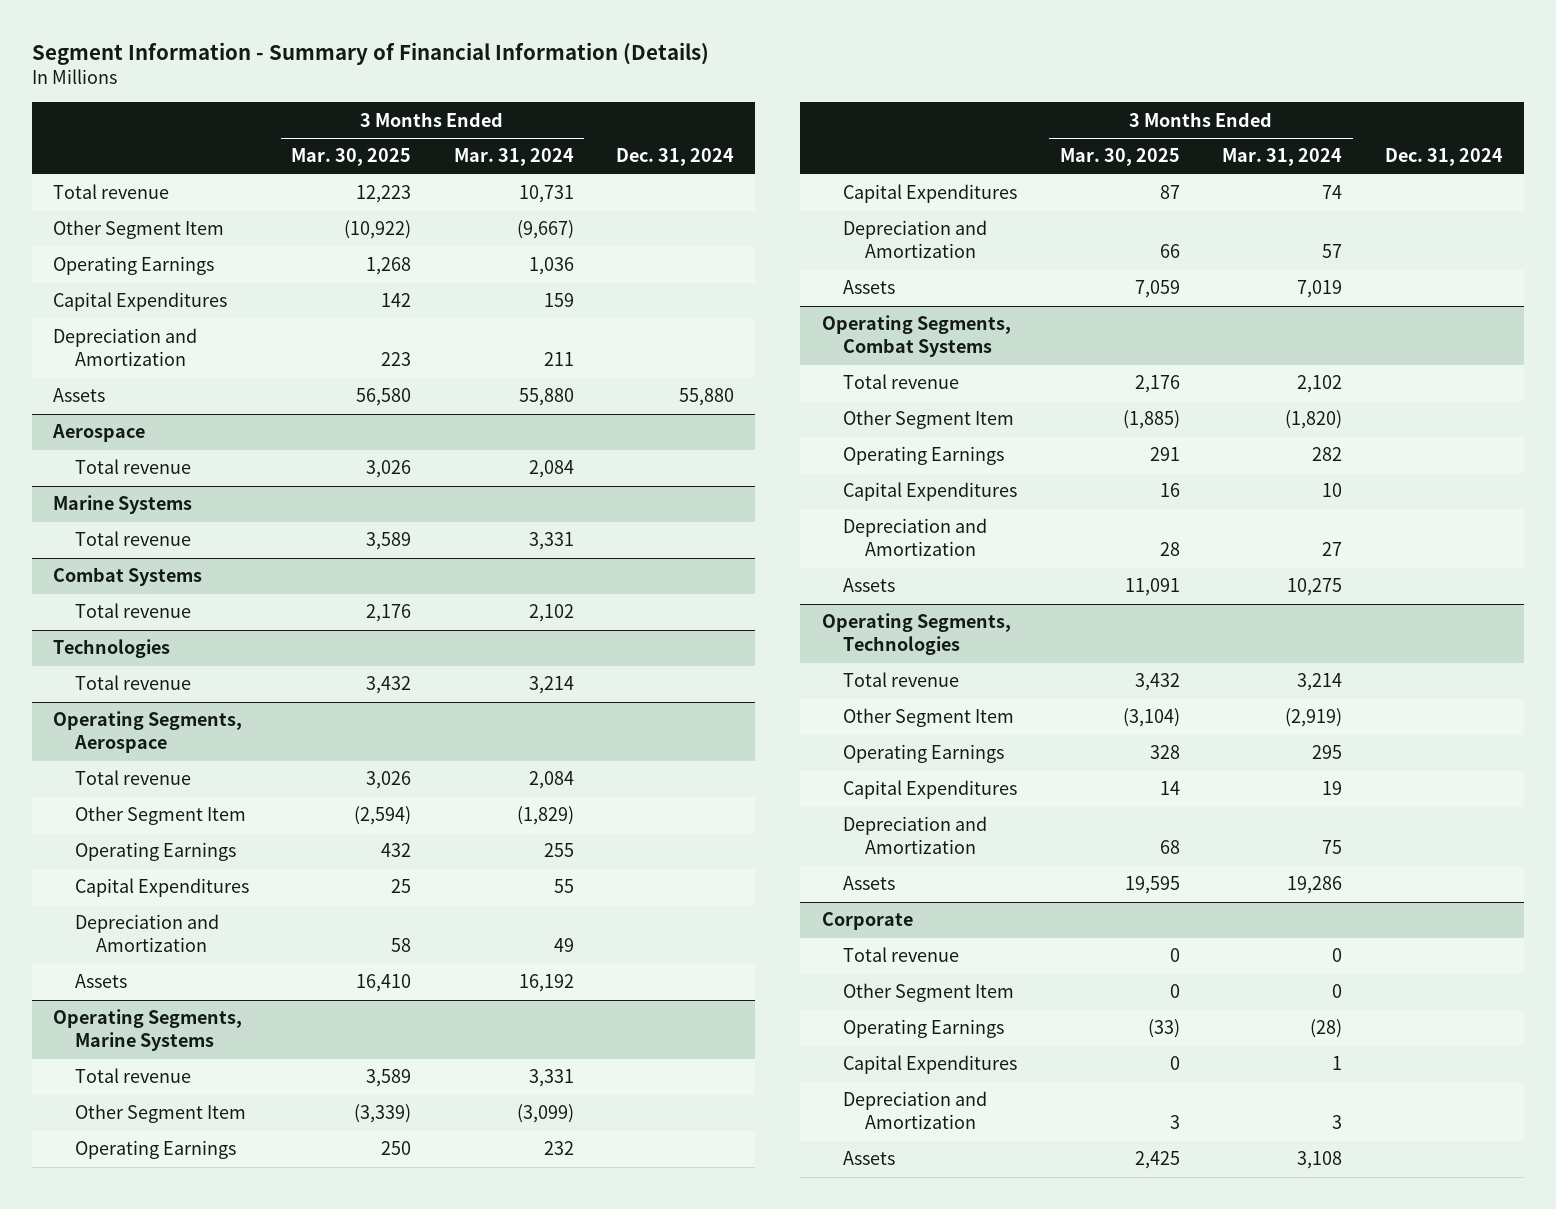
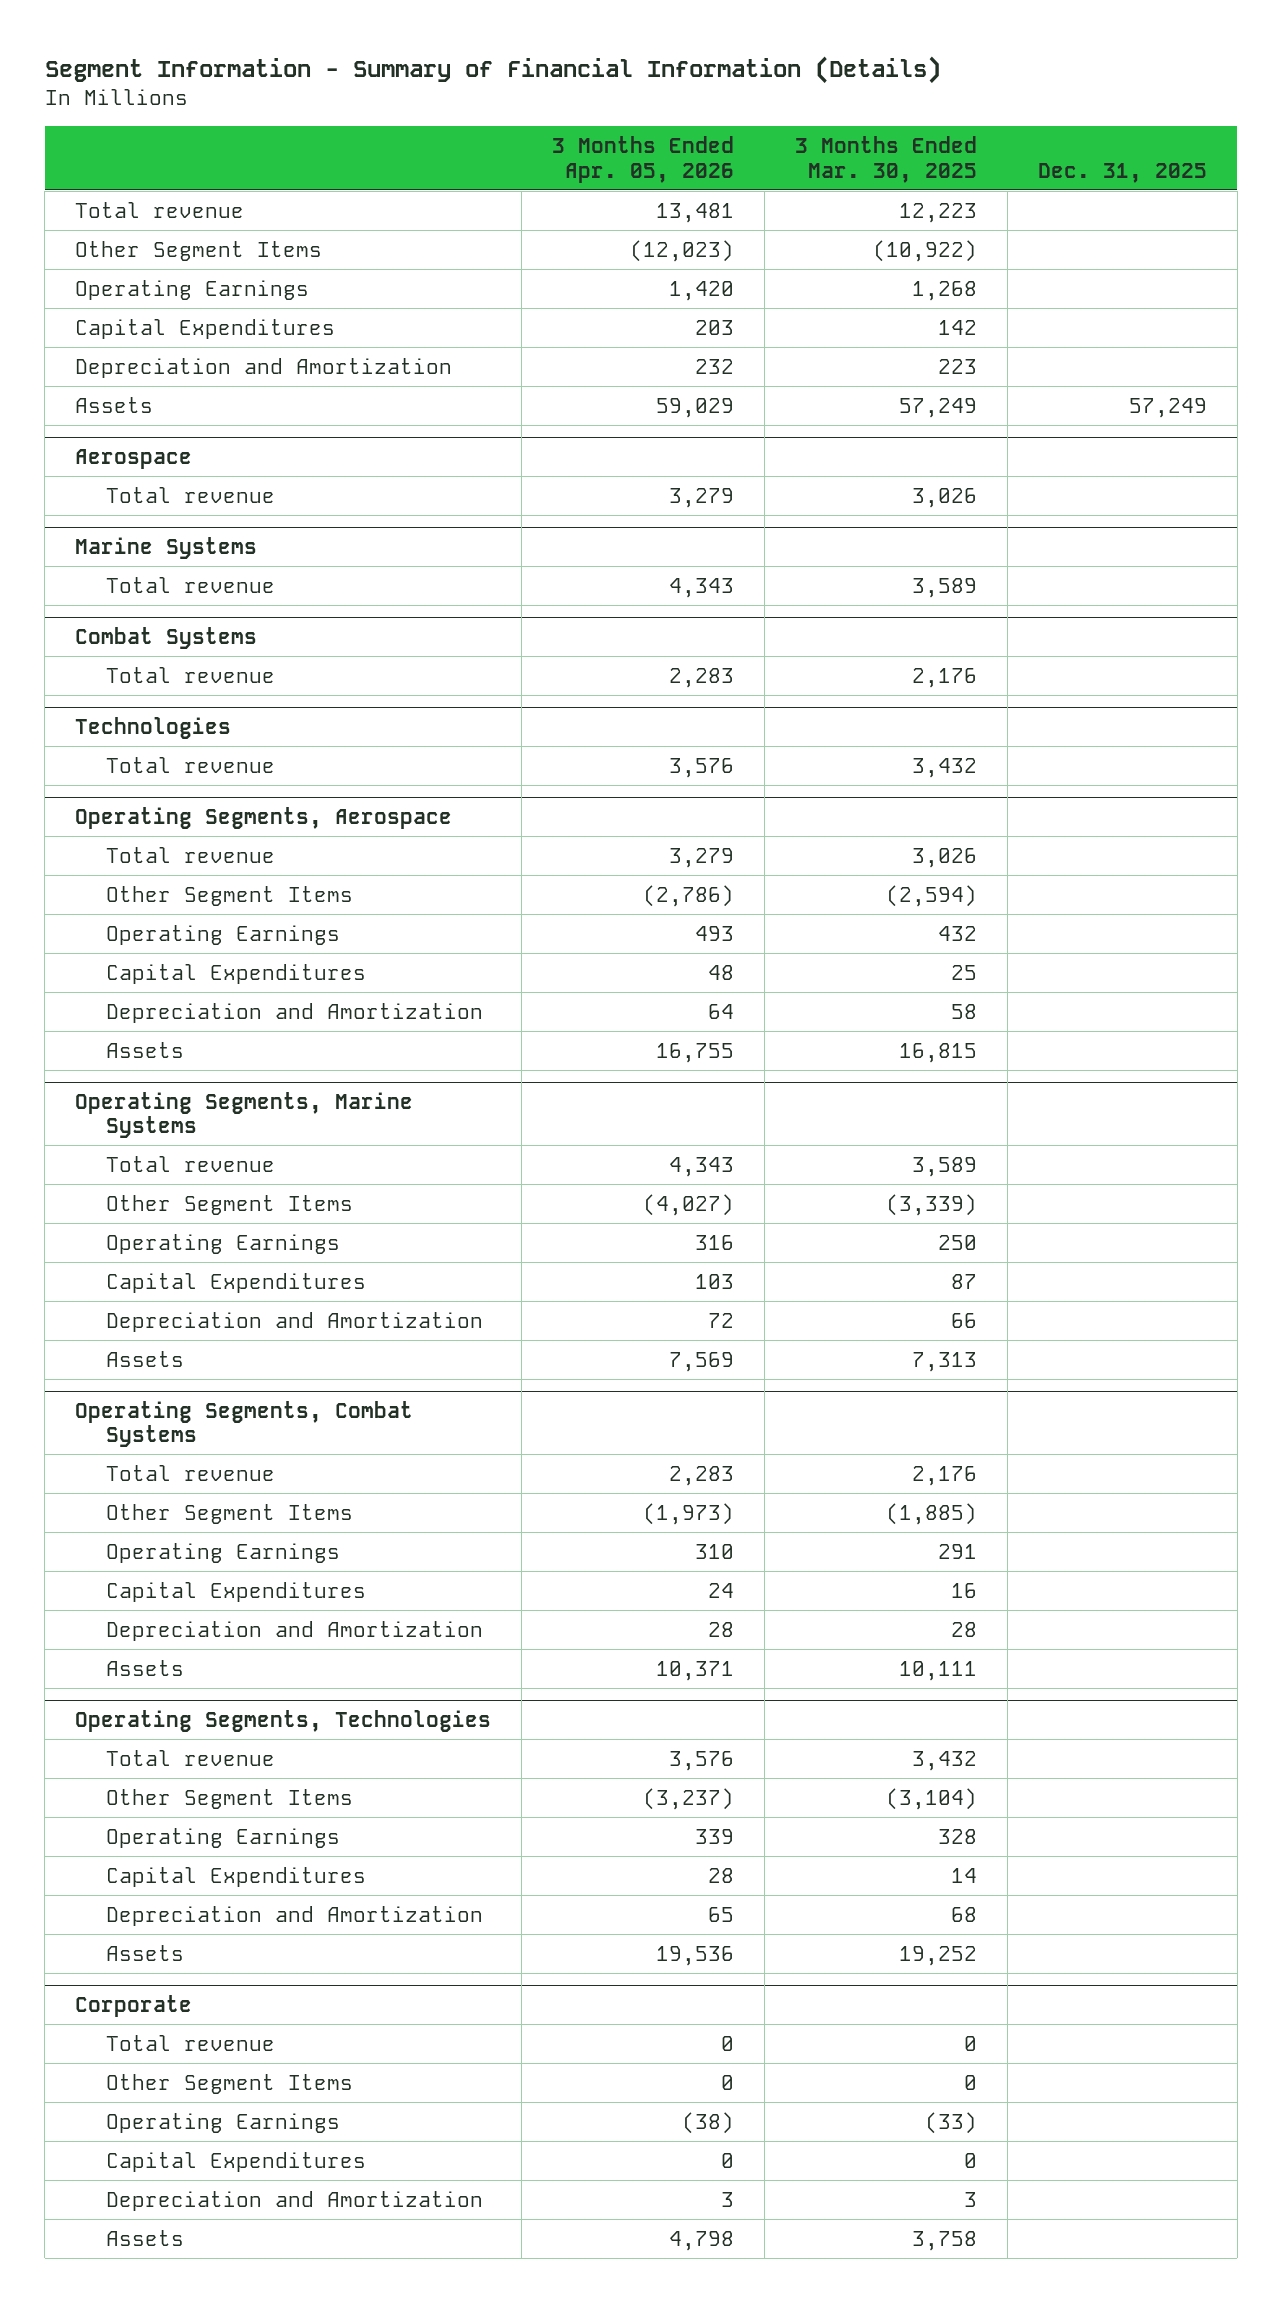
[453,148,574,167] Mar. 31, 2024 -> none
[616,148,735,167] Dec. 31, 2024 -> none
none -> [552,136,735,183] 3 Months Ended Apr. 05, 2026
none -> [1037,162,1207,183] Dec. 31, 2025
[53,220,225,240] Other Segment Item -> [75,240,323,261] Other Segment Items
[356,388,412,407] 56,580 -> [899,397,978,418] 57,249
[74,806,246,826] Other Segment Item -> [106,885,354,906] Other Segment Items
[356,974,412,993] 16,410 -> [899,1042,978,1063] 16,815
[74,1104,246,1124] Other Segment Item -> [106,1194,354,1215] Other Segment Items
[1134,280,1180,299] 7,059 -> [912,1351,978,1372] 7,313
[843,410,1015,430] Other Segment Item -> [106,1503,354,1524] Other Segment Items
[1124,578,1180,597] 11,091 -> [899,1660,978,1681] 10,111
[843,708,1015,728] Other Segment Item -> [106,1788,354,1809] Other Segment Items
[1124,876,1180,895] 19,595 -> [899,1945,978,1966] 19,252
[843,983,1015,1003] Other Segment Item -> [106,2073,354,2094] Other Segment Items
[1134,1151,1180,1170] 2,425 -> [912,2230,978,2251] 3,758

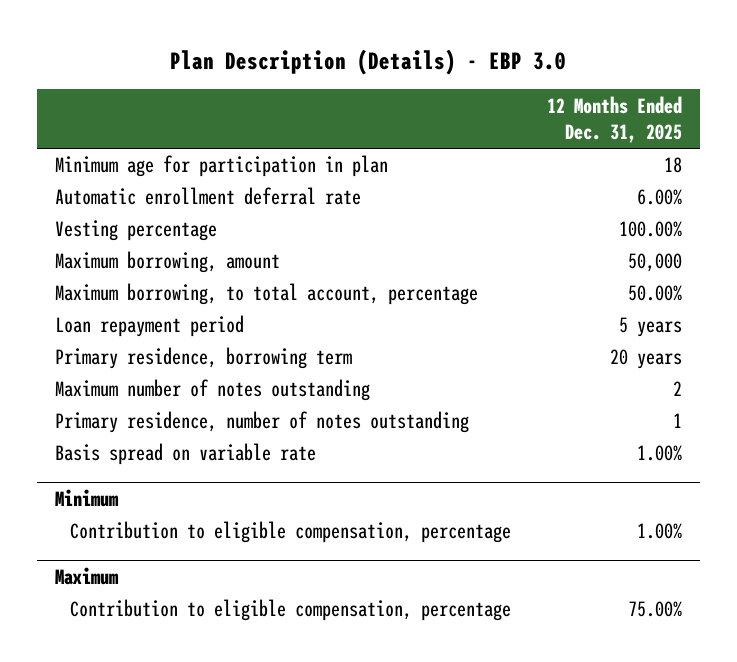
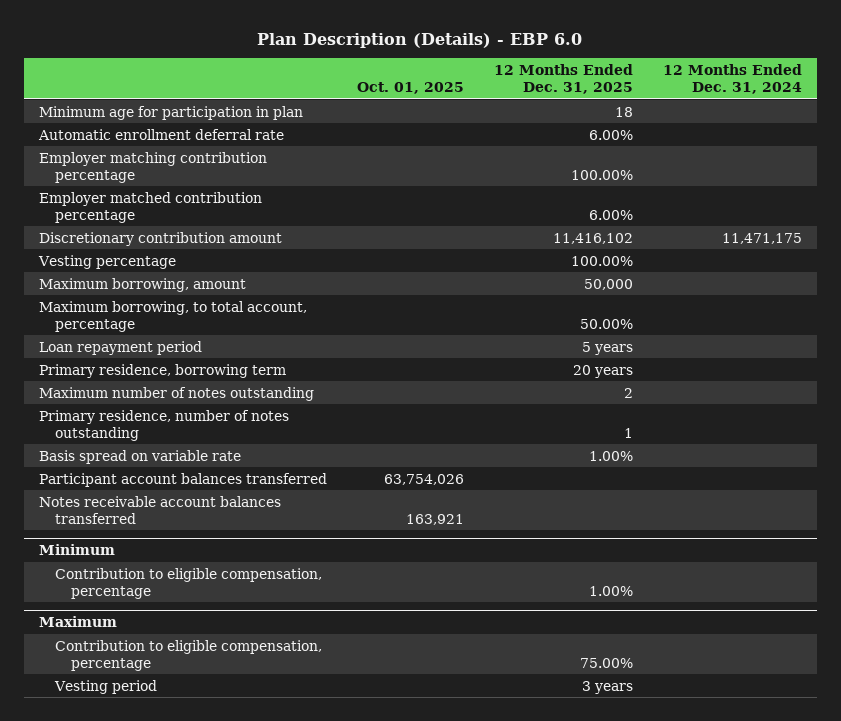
[170,48,567,75] Plan Description (Details) - EBP 3.0 -> [257,32,583,48] Plan Description (Details) - EBP 6.0
none -> [356,81,464,94] Oct. 01, 2025
none -> [663,64,803,94] 12 Months Ended Dec. 31, 2024
none -> [38,151,267,183] Employer matching contribution percentage
none -> [38,191,262,223] Employer matched contribution percentage
none -> [38,231,282,246] Discretionary contribution amount
none -> [38,472,327,487] Participant account balances transferred
none -> [38,495,281,524] Notes receivable account balances transferred
none -> [53,679,157,694] Vesting period

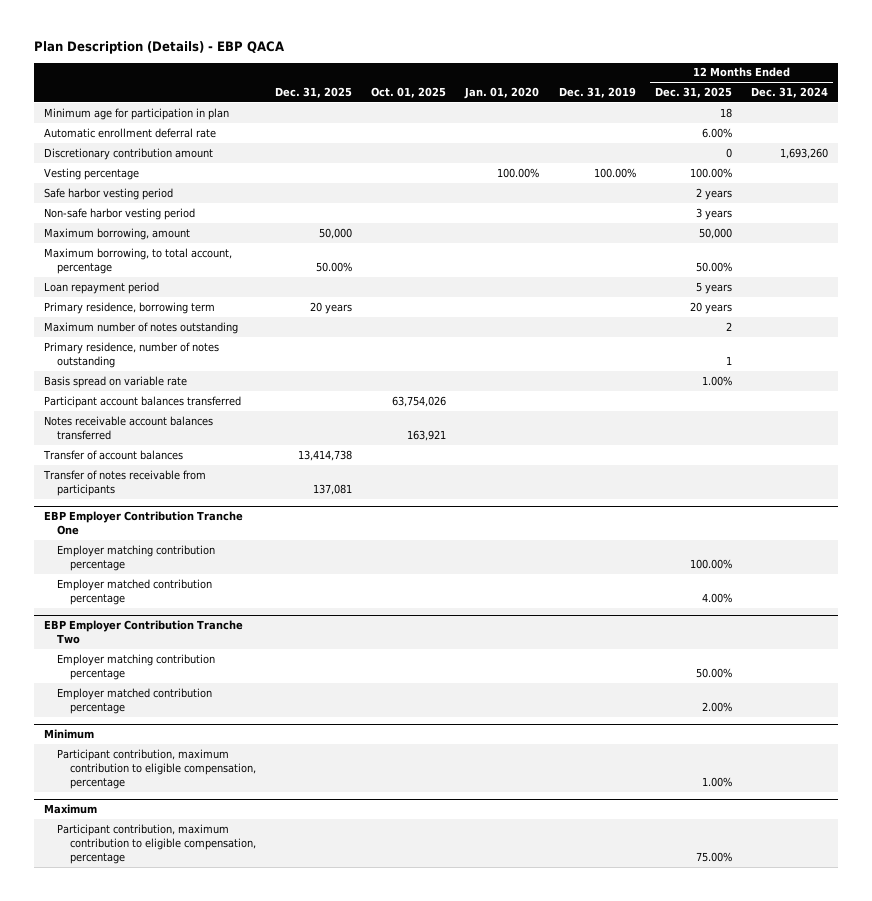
[257,32,583,48] Plan Description (Details) - EBP 6.0 -> [33,41,284,55] Plan Description (Details) - EBP QACA
none -> [274,87,352,99] Dec. 31, 2025
none -> [464,87,540,100] Jan. 01, 2020
none -> [558,87,636,99] Dec. 31, 2019
[38,151,267,183] Employer matching contribution percentage -> none
[38,191,262,223] Employer matched contribution percentage -> none
[553,232,634,244] 11,416,102 -> [725,147,732,158] 0
[722,232,803,244] 11,471,175 -> [780,147,829,159] 1,693,260
none -> [43,187,173,200] Safe harbor vesting period
none -> [43,207,195,220] Non-safe harbor vesting period
none -> [42,449,183,460] Transfer of account balances
none -> [42,469,206,497] Transfer of notes receivable from participants
none -> [43,511,243,536] EBP Employer Contribution Tranche One
none -> [56,544,215,572] Employer matching contribution percentage
none -> [56,578,212,606] Employer matched contribution percentage
none -> [43,620,243,645] EBP Employer Contribution Tranche Two
none -> [56,653,215,681] Employer matching contribution percentage
none -> [56,687,212,715] Employer matched contribution percentage
[54,567,322,599] Contribution to eligible compensation, percentage -> [56,748,256,790] Participant contribution, maximum contribution to eligible compensation, percentage
[53,679,157,694] Vesting period -> none
[54,639,322,671] Contribution to eligible compensation, percentage -> [56,823,256,865] Participant contribution, maximum contribution to eligible compensation, percentage

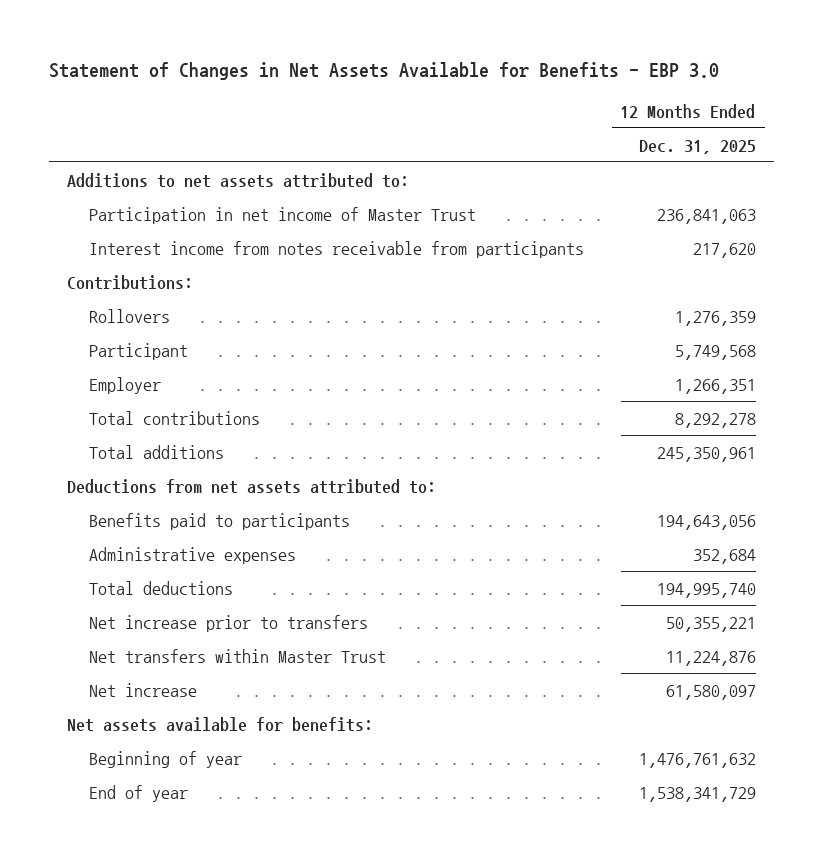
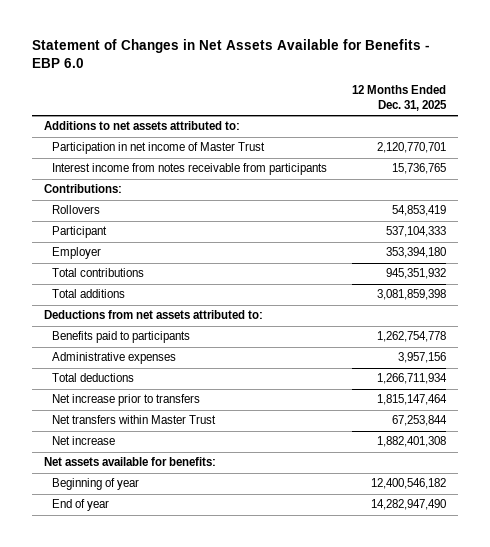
[48,62,719,81] Statement of Changes in Net Assets Available for Benefits - EBP 3.0 -> [31,39,430,69] Statement of Changes in Net Assets Available for Benefits - EBP 6.0
[656,208,756,224] 236,841,063 -> [376,142,446,154] 2,120,770,701
[692,242,756,258] 217,620 -> [391,163,446,175] 15,736,765
[674,310,756,326] 1,276,359 -> [391,205,446,217] 54,853,419
[674,344,756,360] 5,749,568 -> [385,226,446,238] 537,104,333
[674,378,756,394] 1,266,351 -> [385,247,446,259] 353,394,180
[674,412,756,428] 8,292,278 -> [385,268,446,280] 945,351,932
[656,446,756,462] 245,350,961 -> [376,289,446,301] 3,081,859,398
[656,514,756,530] 194,643,056 -> [376,331,446,343] 1,262,754,778
[692,548,756,564] 352,684 -> [397,352,446,364] 3,957,156
[656,582,756,598] 194,995,740 -> [376,373,447,385] 1,266,711,934
[665,616,756,632] 50,355,221 -> [376,394,447,406] 1,815,147,464
[665,650,756,666] 11,224,876 -> [391,415,447,427] 67,253,844
[665,684,756,700] 61,580,097 -> [376,436,446,448] 1,882,401,308
[638,752,756,768] 1,476,761,632 -> [370,478,446,490] 12,400,546,182
[638,786,756,802] 1,538,341,729 -> [370,499,446,511] 14,282,947,490

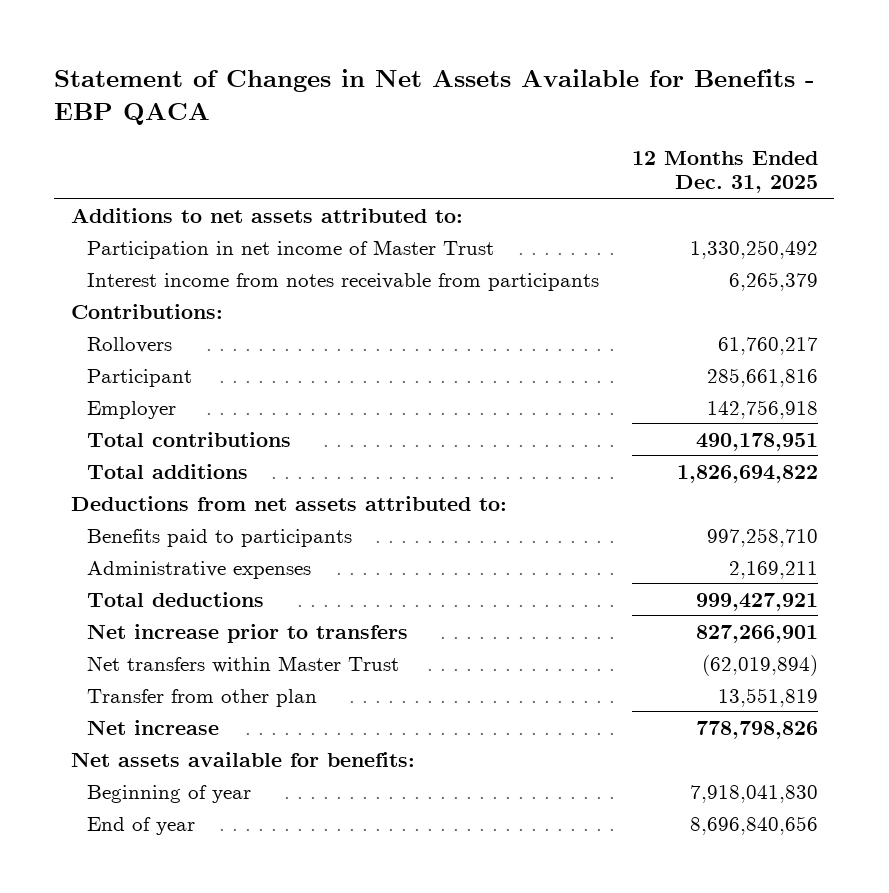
[31,39,430,69] Statement of Changes in Net Assets Available for Benefits - EBP 6.0 -> [54,69,816,126] Statement of Changes in Net Assets Available for Benefits - EBP QACA
[376,142,446,154] 2,120,770,701 -> [689,239,818,259] 1,330,250,492
[391,163,446,175] 15,736,765 -> [728,271,818,291] 6,265,379
[391,205,446,217] 54,853,419 -> [717,336,818,355] 61,760,217
[385,226,446,238] 537,104,333 -> [706,367,818,387] 285,661,816
[385,247,446,259] 353,394,180 -> [706,399,818,419] 142,756,918
[385,268,446,280] 945,351,932 -> [695,432,818,451] 490,178,951
[376,289,446,301] 3,081,859,398 -> [676,464,818,483] 1,826,694,822
[376,331,446,343] 1,262,754,778 -> [706,527,818,547] 997,258,710
[397,352,446,364] 3,957,156 -> [728,560,818,579] 2,169,211
[376,373,447,385] 1,266,711,934 -> [695,592,818,611] 999,427,921
[376,394,447,406] 1,815,147,464 -> [695,624,818,643] 827,266,901
[391,415,447,427] 67,253,844 -> [701,654,818,676] (62,019,894)
none -> [86,688,317,707] Transfer from other plan
[376,436,446,448] 1,882,401,308 -> [695,720,818,739] 778,798,826
[370,478,446,490] 12,400,546,182 -> [689,784,818,803] 7,918,041,830
[370,499,446,511] 14,282,947,490 -> [689,815,818,835] 8,696,840,656

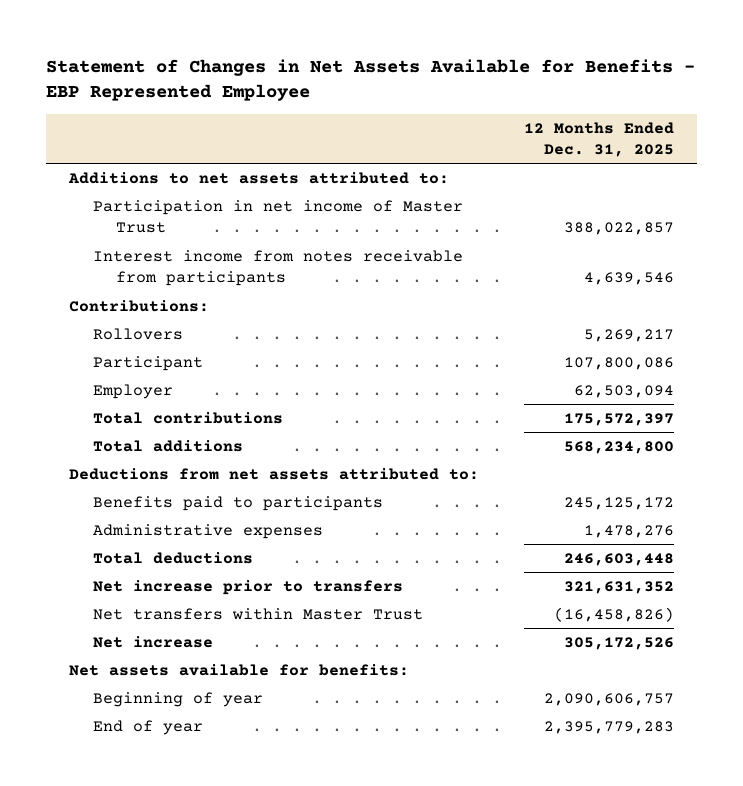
[54,69,816,126] Statement of Changes in Net Assets Available for Benefits - EBP QACA -> [46,58,696,102] Statement of Changes in Net Assets Available for Benefits - EBP Represented Employee
[689,239,818,259] 1,330,250,492 -> [564,222,675,236] 388,022,857
[728,271,818,291] 6,265,379 -> [584,272,675,286] 4,639,546
[717,336,818,355] 61,760,217 -> [584,328,675,342] 5,269,217
[706,367,818,387] 285,661,816 -> [564,356,675,370] 107,800,086
[706,399,818,419] 142,756,918 -> [574,384,675,398] 62,503,094
[695,432,818,451] 490,178,951 -> [564,412,675,426] 175,572,397
[676,464,818,483] 1,826,694,822 -> [564,440,675,454] 568,234,800
[86,688,317,707] Transfer from other plan -> none
[706,527,818,547] 997,258,710 -> [564,496,675,510] 245,125,172
[728,560,818,579] 2,169,211 -> [584,524,675,538] 1,478,276
[695,592,818,611] 999,427,921 -> [564,552,675,566] 246,603,448
[695,624,818,643] 827,266,901 -> [564,580,675,594] 321,631,352
[701,654,818,676] (62,019,894) -> [554,606,675,622] (16,458,826)
[695,720,818,739] 778,798,826 -> [564,636,675,650] 305,172,526
[689,784,818,803] 7,918,041,830 -> [544,692,675,706] 2,090,606,757
[689,815,818,835] 8,696,840,656 -> [544,720,675,734] 2,395,779,283

